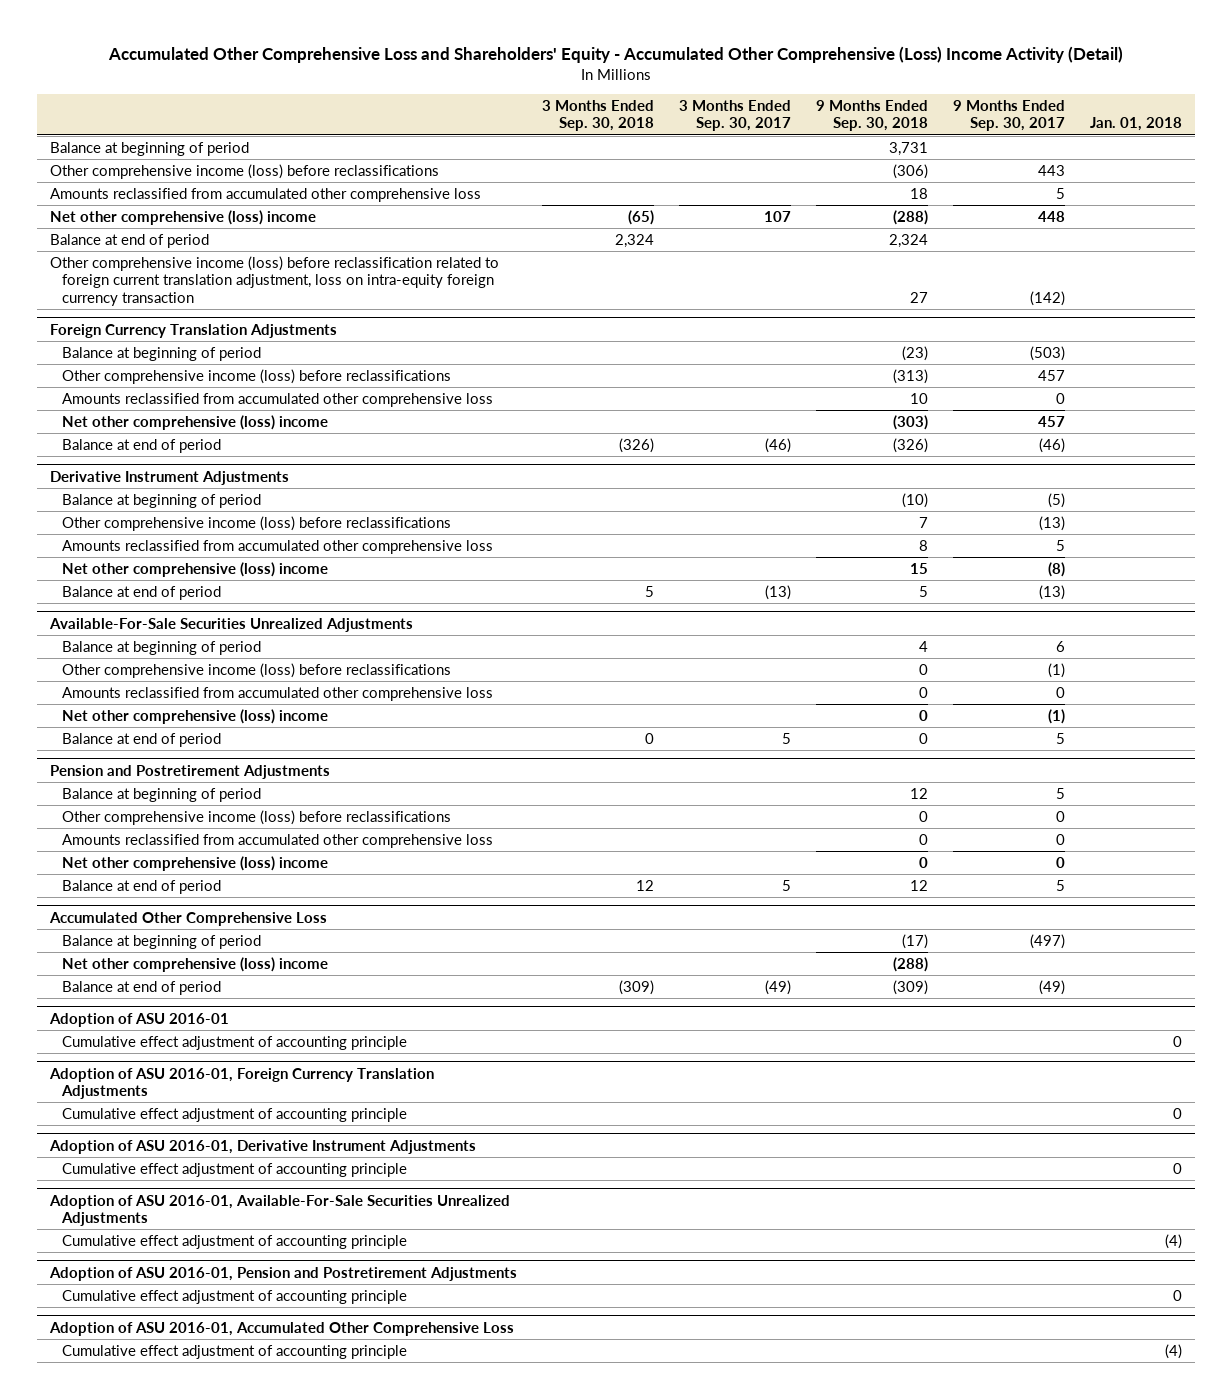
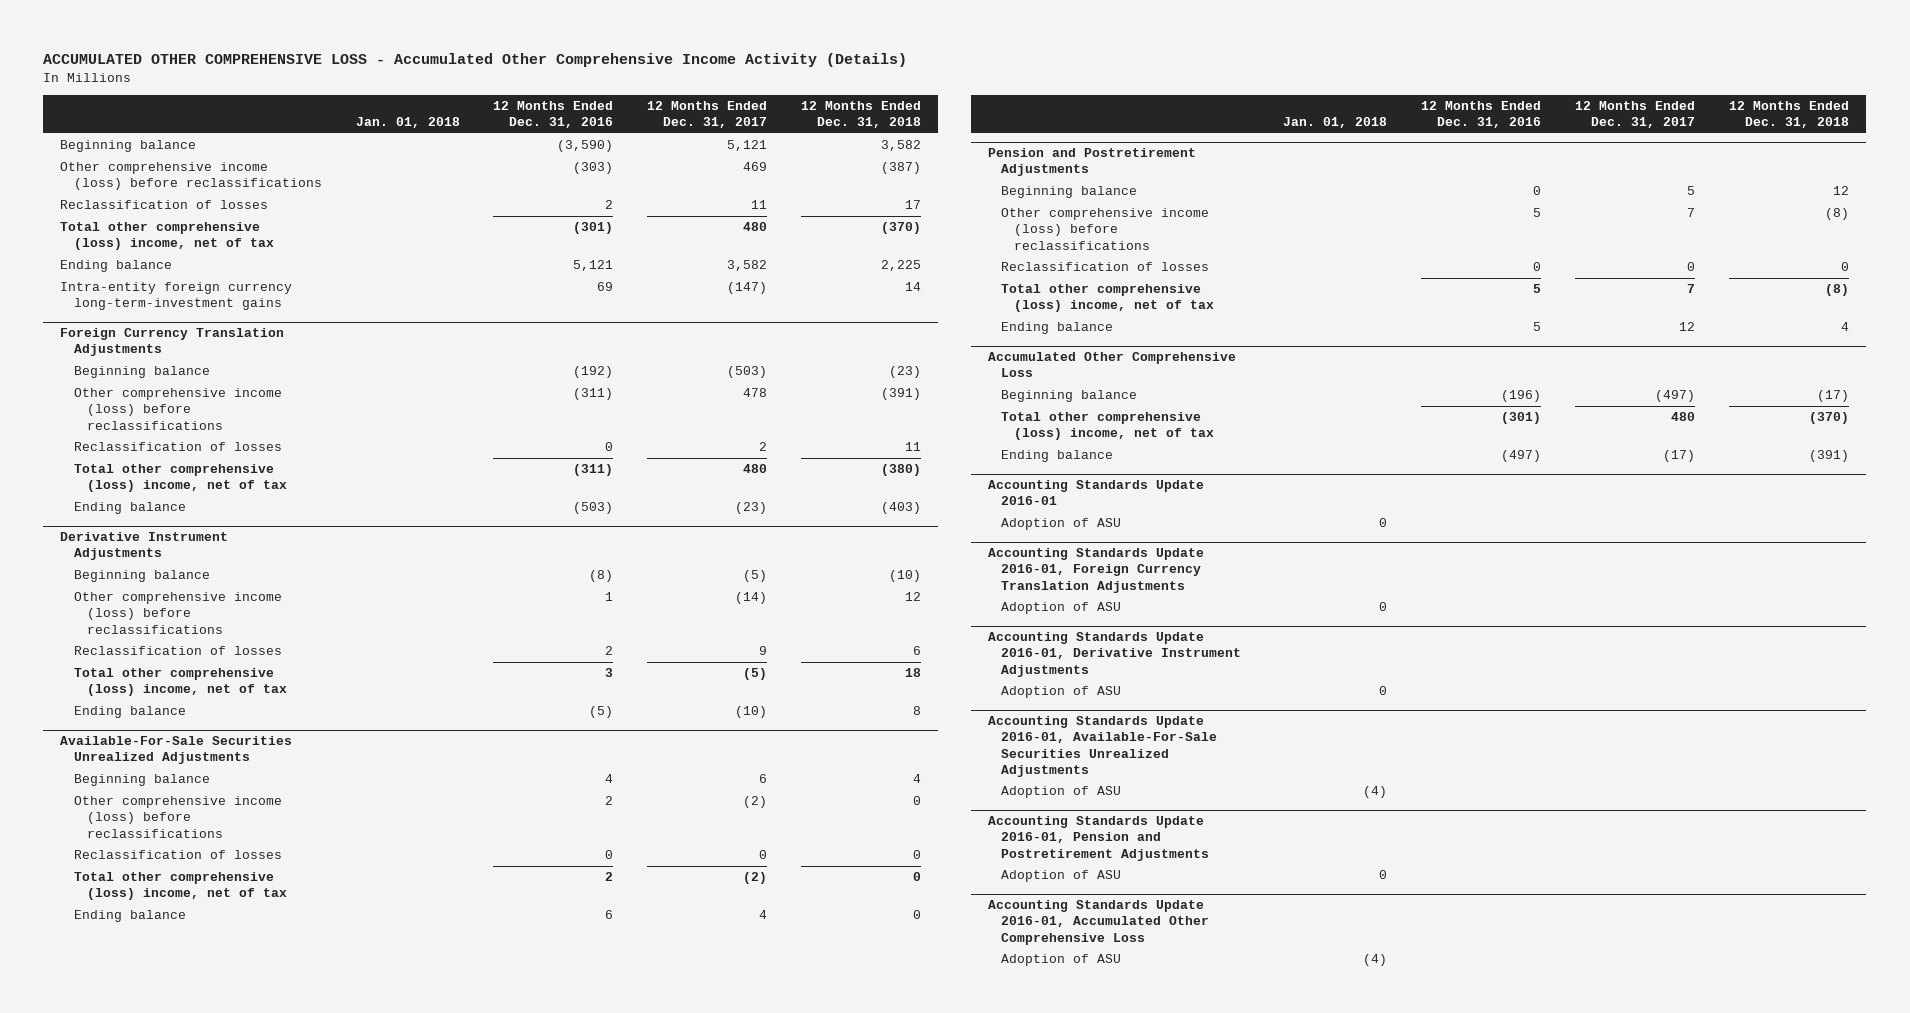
[107,45,1123,63] Accumulated Other Comprehensive Loss and Shareholders' Equity - Accumulated Other Comprehensive (Loss) Income Activity (Detail) -> [43,52,908,67] ACCUMULATED OTHER COMPREHENSIVE LOSS - Accumulated Other Comprehensive Income Activity (Details)
[541,99,654,132] 3 Months Ended Sep. 30, 2018 -> none
[678,99,791,132] 3 Months Ended Sep. 30, 2017 -> none
[816,99,929,132] 9 Months Ended Sep. 30, 2018 -> none
[953,99,1066,132] 9 Months Ended Sep. 30, 2017 -> none
none -> [493,100,614,129] 12 Months Ended Dec. 31, 2016
none -> [647,100,768,129] 12 Months Ended Dec. 31, 2017
none -> [801,100,922,129] 12 Months Ended Dec. 31, 2018
[49,141,249,156] Balance at beginning of period -> [60,140,197,153] Beginning balance
[49,187,481,202] Amounts reclassified from accumulated other comprehensive loss -> [60,200,269,210] Reclassification of losses
[49,209,316,225] Net other comprehensive (loss) income -> [60,222,274,251] Total other comprehensive (loss) income, net of tax
[49,233,209,248] Balance at end of period -> [60,260,173,273] Ending balance
[49,255,499,306] Other comprehensive income (loss) before reclassification related to foreign current translation adjustment, loss on intra-equity foreign currency transaction -> [60,282,293,311] Intra-entity foreign currency long-term-investment gains
[62,346,262,361] Balance at beginning of period -> [73,366,210,379] Beginning balance
[62,392,494,407] Amounts reclassified from accumulated other comprehensive loss -> none
none -> [73,442,282,452] Reclassification of losses
[62,414,329,430] Net other comprehensive (loss) income -> [73,464,287,493] Total other comprehensive (loss) income, net of tax
[62,438,222,453] Balance at end of period -> [73,502,186,515] Ending balance
[62,493,262,508] Balance at beginning of period -> [73,570,210,583] Beginning balance
[62,539,494,554] Amounts reclassified from accumulated other comprehensive loss -> [73,646,282,656] Reclassification of losses
[62,561,329,577] Net other comprehensive (loss) income -> [73,668,287,697] Total other comprehensive (loss) income, net of tax
[62,585,222,600] Balance at end of period -> [73,706,186,719] Ending balance
[62,640,262,655] Balance at beginning of period -> [73,774,210,787] Beginning balance
[62,686,494,701] Amounts reclassified from accumulated other comprehensive loss -> [73,850,282,860] Reclassification of losses
[62,708,329,724] Net other comprehensive (loss) income -> [73,872,287,901] Total other comprehensive (loss) income, net of tax
[62,732,222,747] Balance at end of period -> [73,910,186,923] Ending balance
[62,787,262,802] Balance at beginning of period -> [1001,186,1138,199] Beginning balance
[62,833,494,848] Amounts reclassified from accumulated other comprehensive loss -> [1001,262,1210,272] Reclassification of losses
[62,855,329,871] Net other comprehensive (loss) income -> [1001,284,1215,313] Total other comprehensive (loss) income, net of tax
[62,879,222,894] Balance at end of period -> [1001,322,1114,335] Ending balance
[48,1139,476,1154] Adoption of ASU 2016-01, Derivative Instrument Adjustments -> none
[62,1162,408,1177] Cumulative effect adjustment of accounting principle -> none
[62,934,262,949] Balance at beginning of period -> [1001,390,1138,403] Beginning balance
[62,956,329,972] Net other comprehensive (loss) income -> [1001,412,1215,441] Total other comprehensive (loss) income, net of tax
[62,980,222,995] Balance at end of period -> [1001,450,1114,463] Ending balance
[48,1012,229,1027] Adoption of ASU 2016-01 -> [988,480,1205,506] Accounting Standards Update 2016-01
[62,1035,408,1050] Cumulative effect adjustment of accounting principle -> [1001,518,1122,531] Adoption of ASU
[48,1067,434,1099] Adoption of ASU 2016-01, Foreign Currency Translation Adjustments -> [988,548,1205,593] Accounting Standards Update 2016-01, Foreign Currency Translation Adjustments
[62,1107,408,1122] Cumulative effect adjustment of accounting principle -> [1001,602,1122,615] Adoption of ASU
none -> [988,632,1242,677] Accounting Standards Update 2016-01, Derivative Instrument Adjustments
none -> [1001,686,1122,699] Adoption of ASU
[48,1194,510,1226] Adoption of ASU 2016-01, Available-For-Sale Securities Unrealized Adjustments -> [988,716,1218,777] Accounting Standards Update 2016-01, Available-For-Sale Securities Unrealized Adjustments
[62,1234,408,1249] Cumulative effect adjustment of accounting principle -> [1001,786,1122,799] Adoption of ASU
[48,1266,517,1281] Adoption of ASU 2016-01, Pension and Postretirement Adjustments -> [988,816,1210,861] Accounting Standards Update 2016-01, Pension and Postretirement Adjustments
[62,1289,408,1304] Cumulative effect adjustment of accounting principle -> [1001,870,1122,883] Adoption of ASU
[48,1321,514,1336] Adoption of ASU 2016-01, Accumulated Other Comprehensive Loss -> [988,900,1210,945] Accounting Standards Update 2016-01, Accumulated Other Comprehensive Loss
[62,1344,408,1359] Cumulative effect adjustment of accounting principle -> [1001,954,1122,967] Adoption of ASU

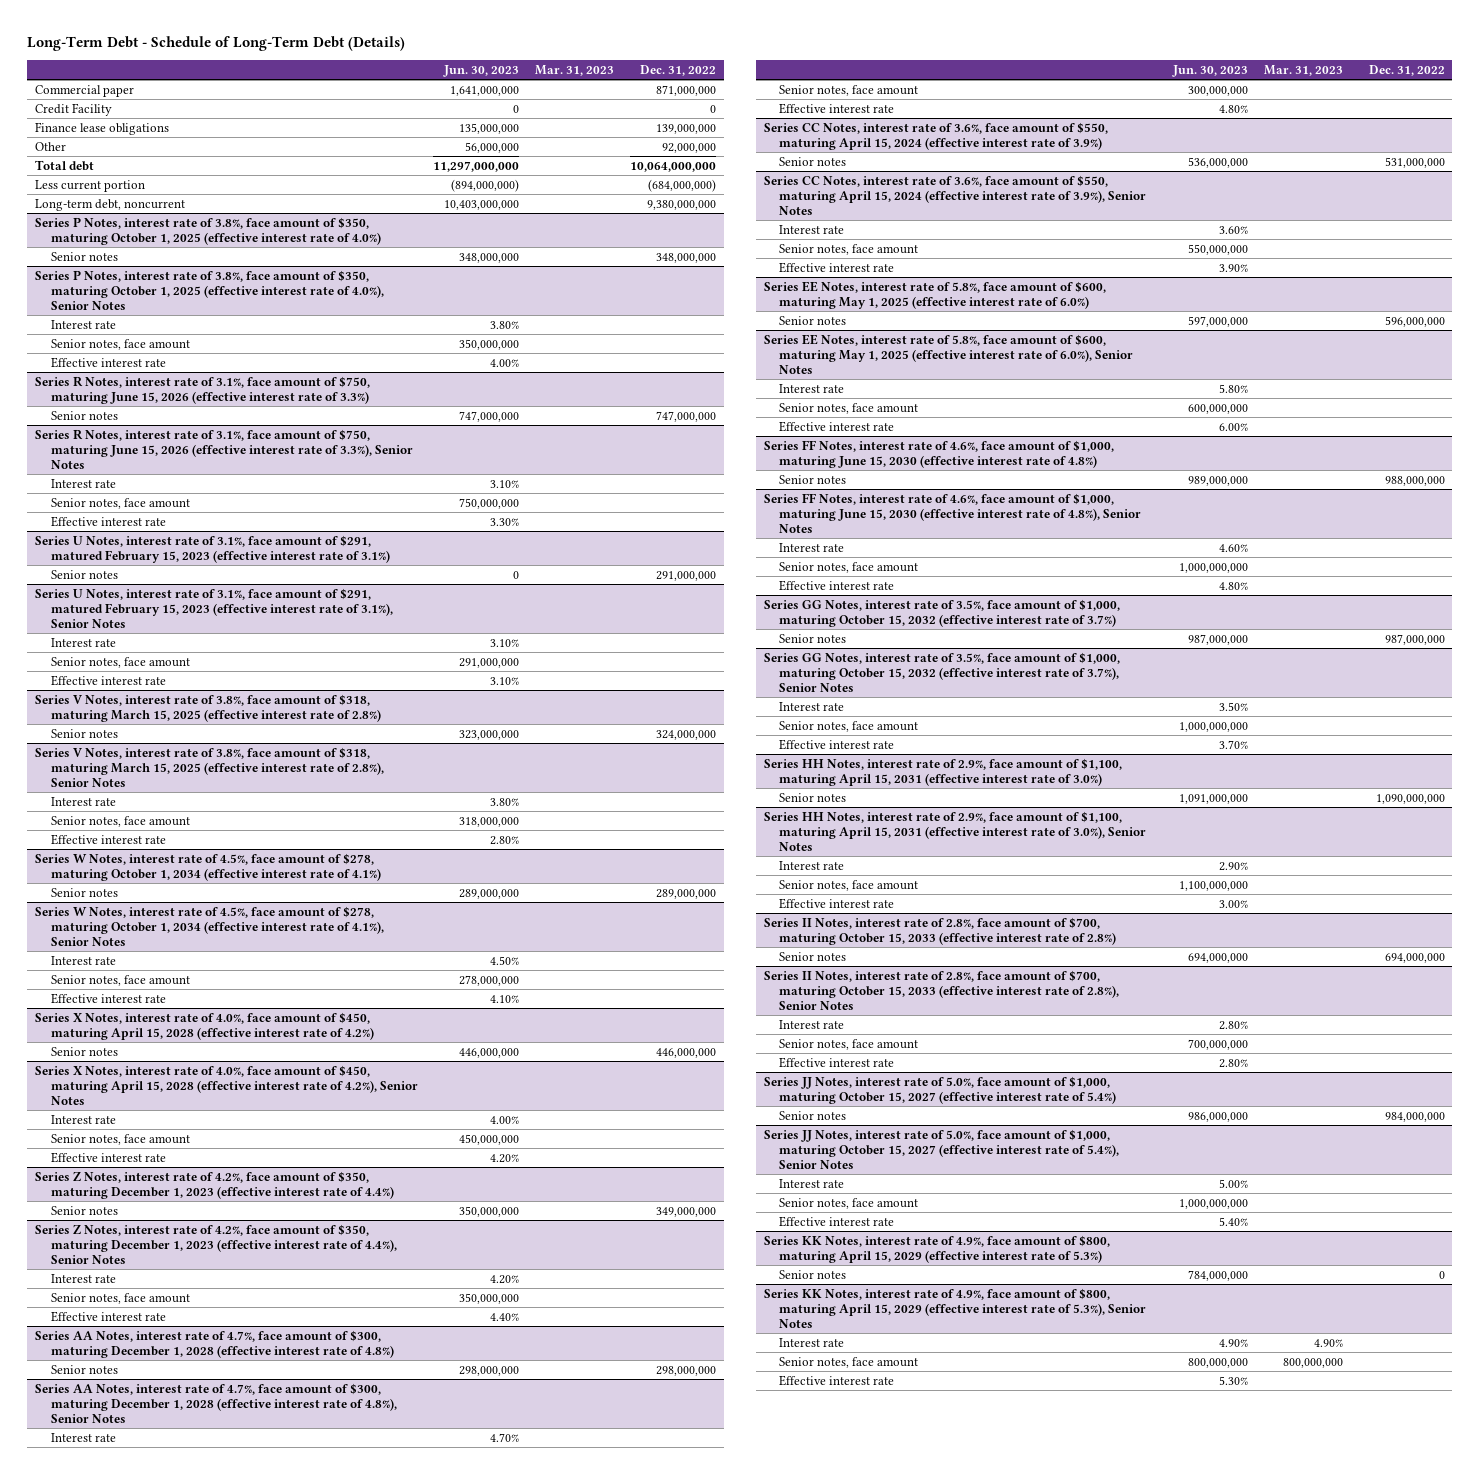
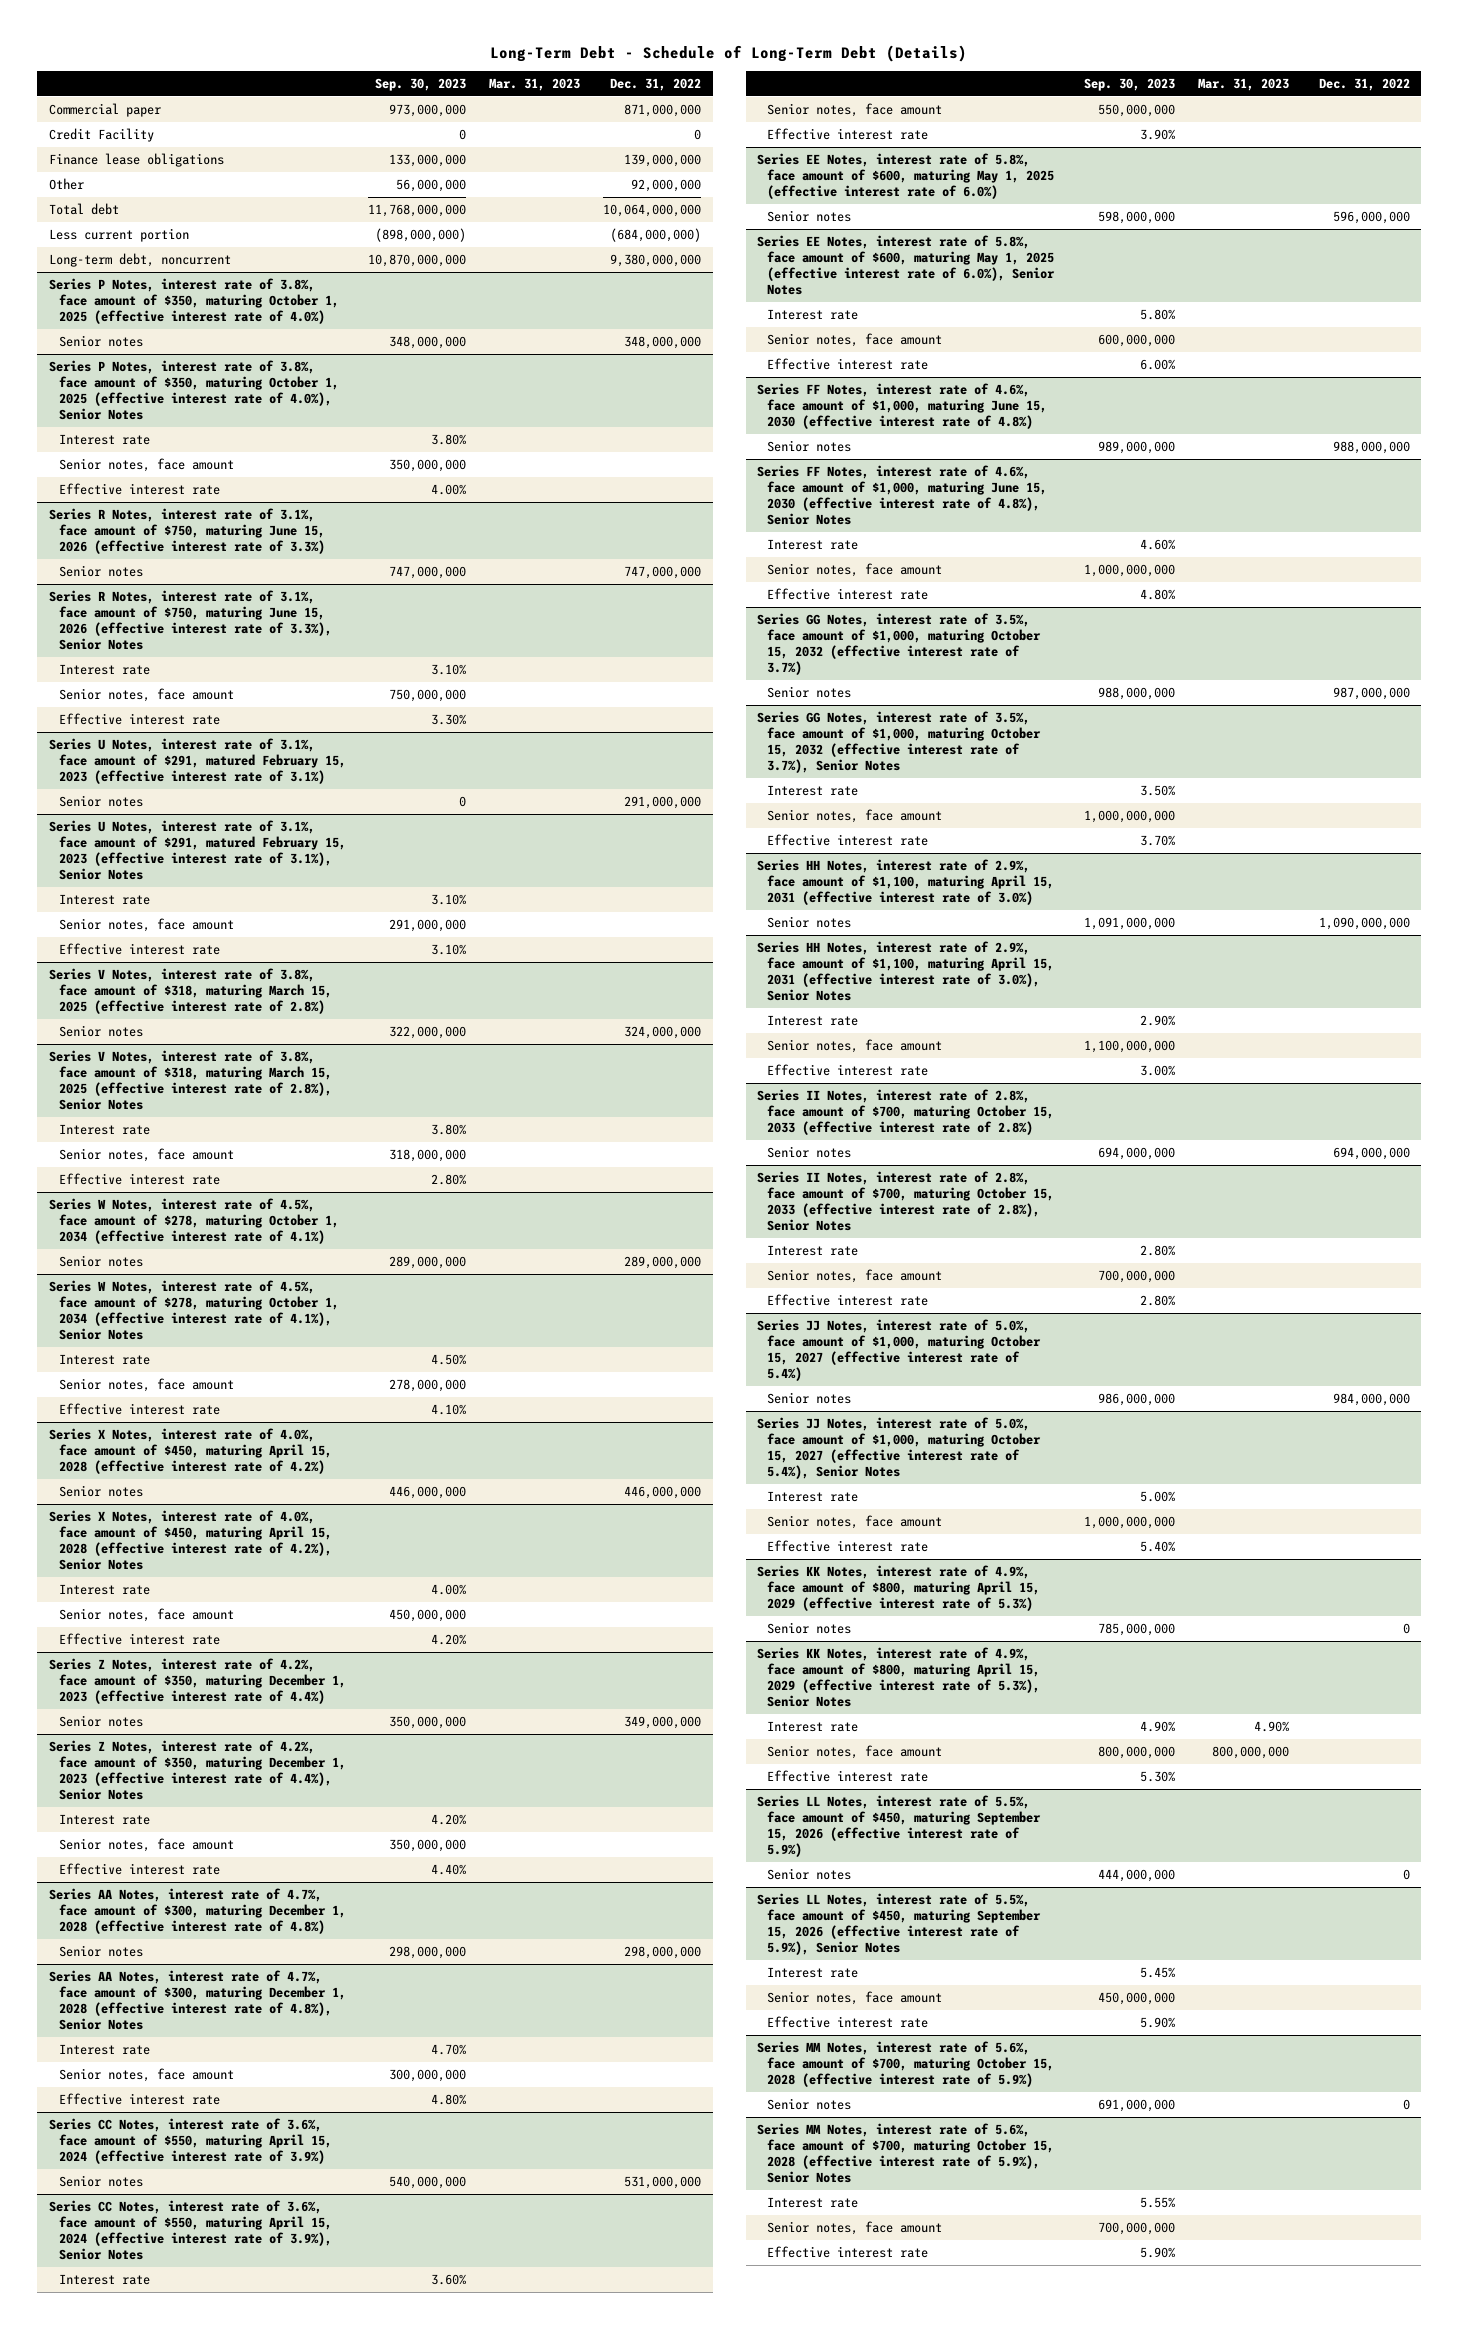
[443,64,520,77] Jun. 30, 2023 -> none
none -> [375,77,467,91] Sep. 30, 2023
none -> [757,1795,1042,1858] Series LL Notes, interest rate of 5.5%, face amount of $450, maturing September 15, 2026 (effective interest rate of 5.9%)
none -> [767,1868,852,1881] Senior notes
none -> [757,1893,1042,1956] Series LL Notes, interest rate of 5.5%, face amount of $450, maturing September 15, 2026 (effective interest rate of 5.9%), Senior Notes
none -> [767,1967,859,1979] Interest rate
none -> [767,1991,943,2006] Senior notes, face amount
none -> [767,2016,929,2029] Effective interest rate
none -> [757,2041,1055,2088] Series MM Notes, interest rate of 5.6%, face amount of $700, maturing October 15, 2028 (effective interest rate of 5.9%)
none -> [767,2098,852,2111] Senior notes
none -> [757,2123,1055,2184] Series MM Notes, interest rate of 5.6%, face amount of $700, maturing October 15, 2028 (effective interest rate of 5.9%), Senior Notes
none -> [767,2197,859,2209] Interest rate
none -> [767,2221,943,2236] Senior notes, face amount
none -> [767,2246,929,2259] Effective interest rate

